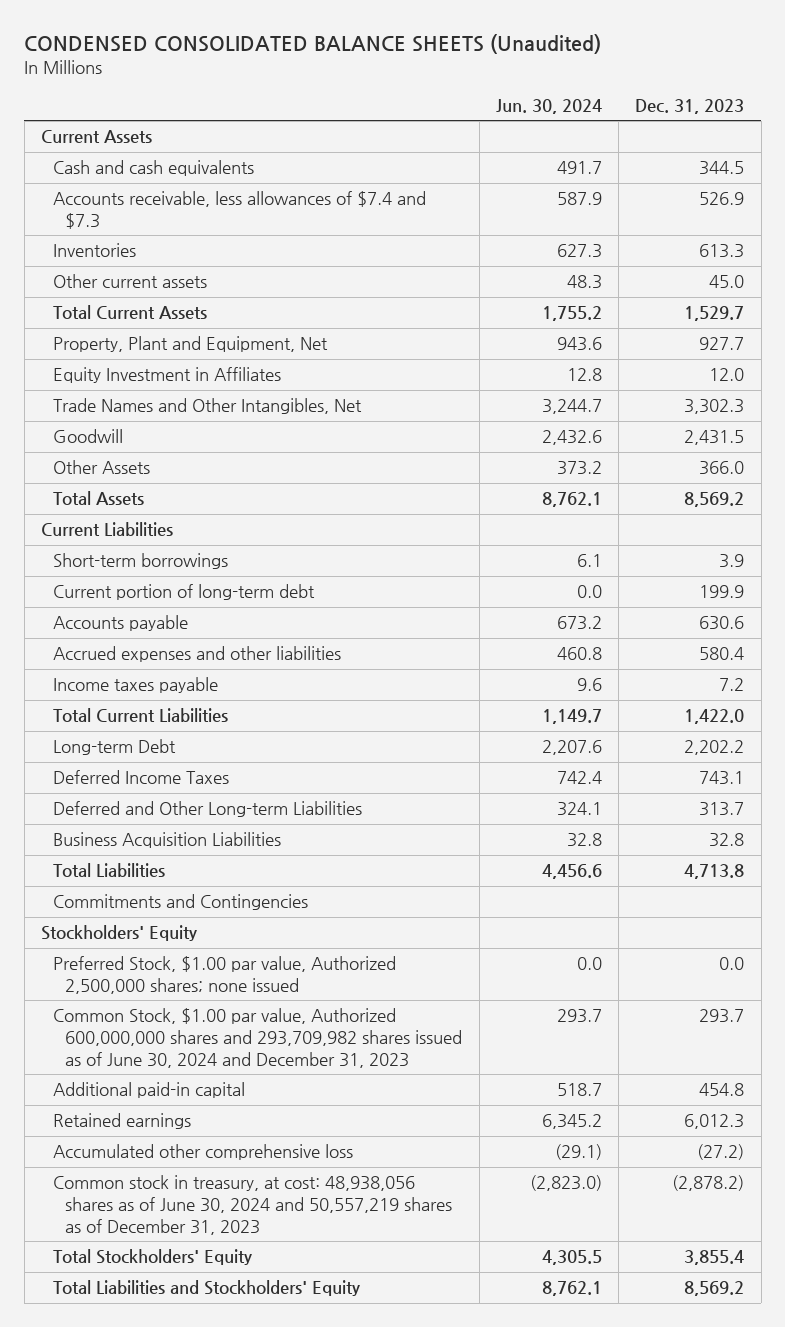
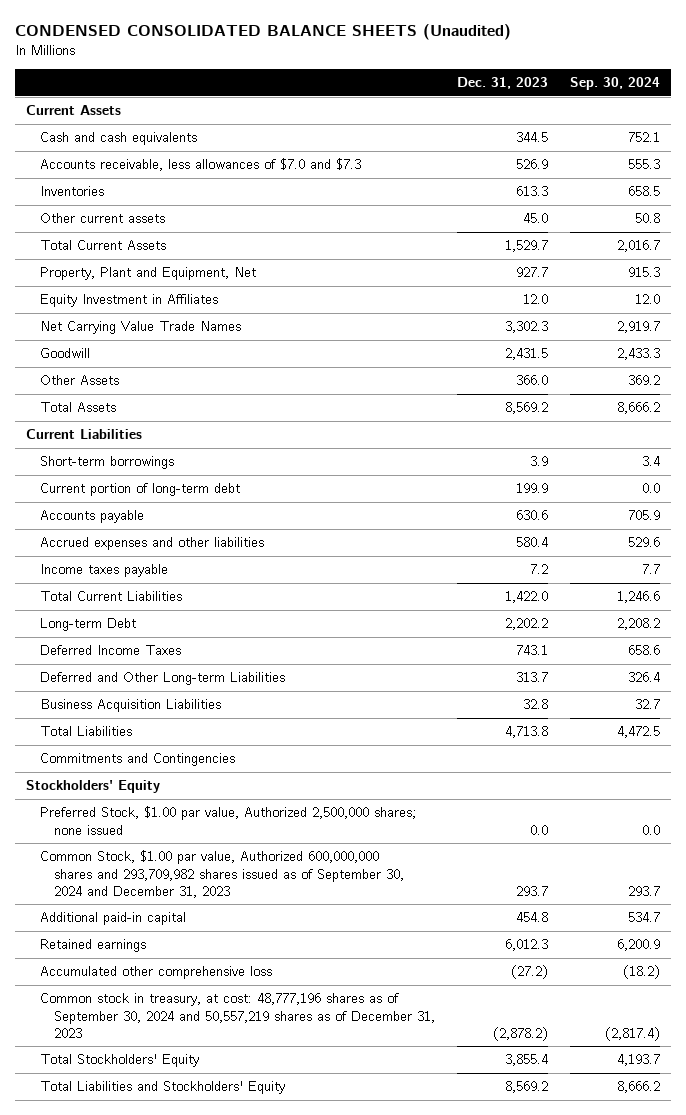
[495,99,602,115] Jun. 30, 2024 -> none
none -> [570,77,661,91] Sep. 30, 2024
[53,191,427,230] Accounts receivable, less allowances of $7.4 and $7.3 -> [39,158,361,172] Accounts receivable, less allowances of $7.0 and $7.3
[53,398,363,415] Trade Names and Other Intangibles, Net -> [39,321,241,335] Net Carrying Value Trade Names
[53,1008,463,1069] Common Stock, $1.00 par value, Authorized 600,000,000 shares and 293,709,982 shares issued as of June 30, 2024 and December 31, 2023 -> [39,850,405,898] Common Stock, $1.00 par value, Authorized 600,000,000 shares and 293,709,982 shares issued as of September 30, 2024 and December 31, 2023
[53,1175,453,1236] Common stock in treasury, at cost: 48,938,056 shares as of June 30, 2024 and 50,557,219 shares as of December 31, 2023 -> [39,993,436,1038] Common stock in treasury, at cost: 48,777,196 shares as of September 30, 2024 and 50,557,219 shares as of December 31, 2023

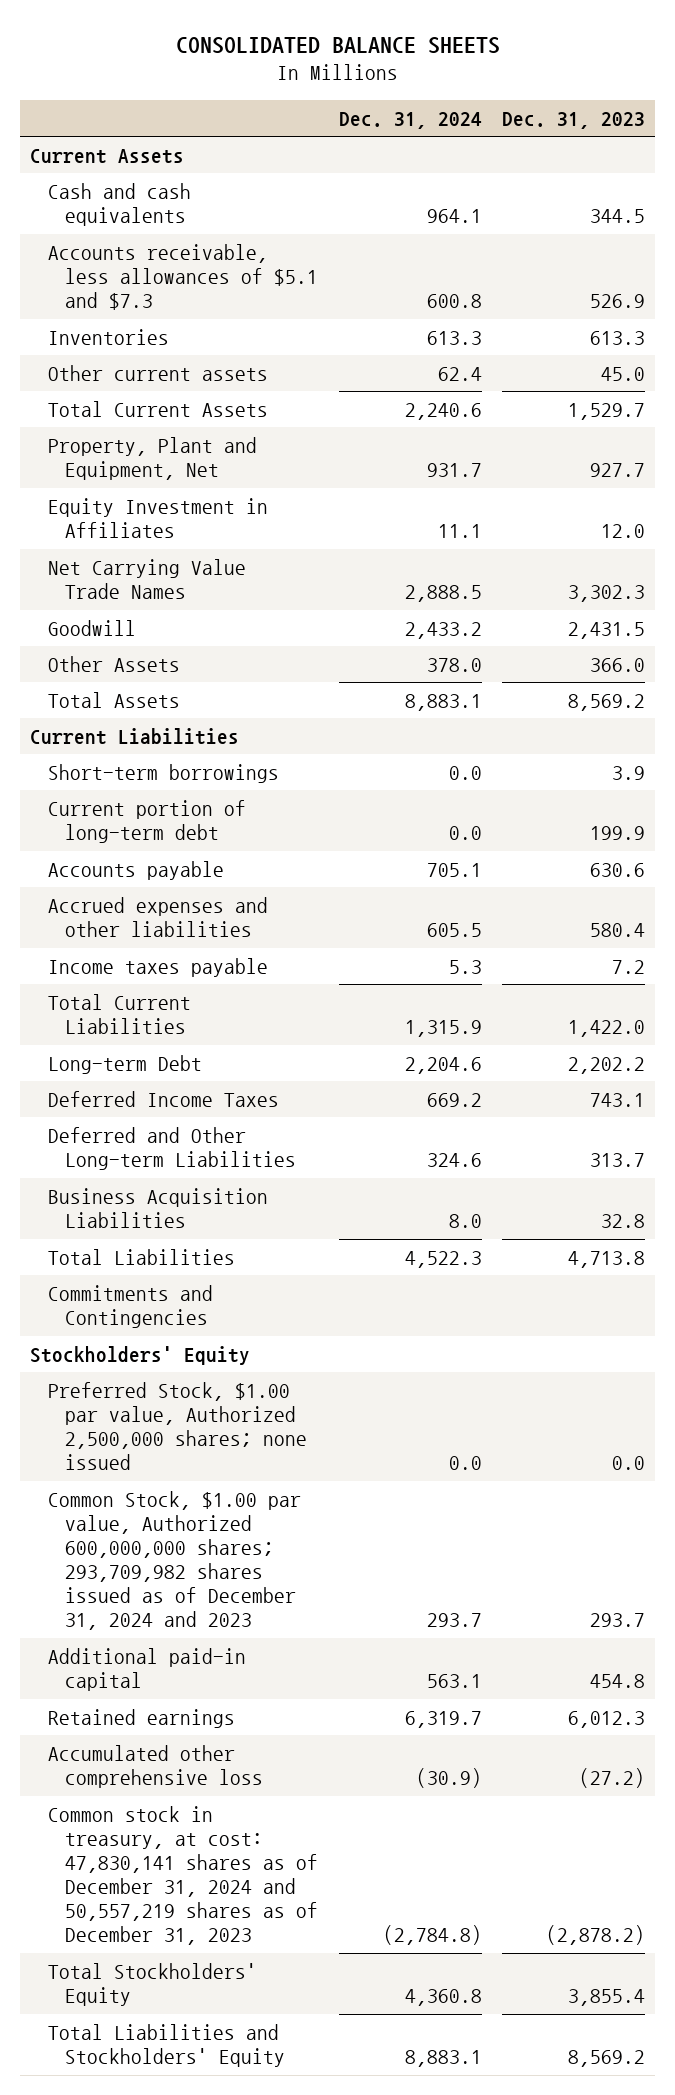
[14,24,511,41] CONDENSED CONSOLIDATED BALANCE SHEETS (Unaudited) -> [175,36,500,54] CONSOLIDATED BALANCE SHEETS
[570,77,661,91] Sep. 30, 2024 -> none
none -> [338,111,482,129] Dec. 31, 2024
[39,158,361,172] Accounts receivable, less allowances of $7.0 and $7.3 -> [47,243,319,310] Accounts receivable, less allowances of $5.1 and $7.3
[39,850,405,898] Common Stock, $1.00 par value, Authorized 600,000,000 shares and 293,709,982 shares issued as of September 30, 2024 and December 31, 2023 -> [47,1490,301,1631] Common Stock, $1.00 par value, Authorized 600,000,000 shares; 293,709,982 shares issued as of December 31, 2024 and 2023
[39,993,436,1038] Common stock in treasury, at cost: 48,777,196 shares as of September 30, 2024 and 50,557,219 shares as of December 31, 2023 -> [47,1805,319,1946] Common stock in treasury, at cost: 47,830,141 shares as of December 31, 2024 and 50,557,219 shares as of December 31, 2023

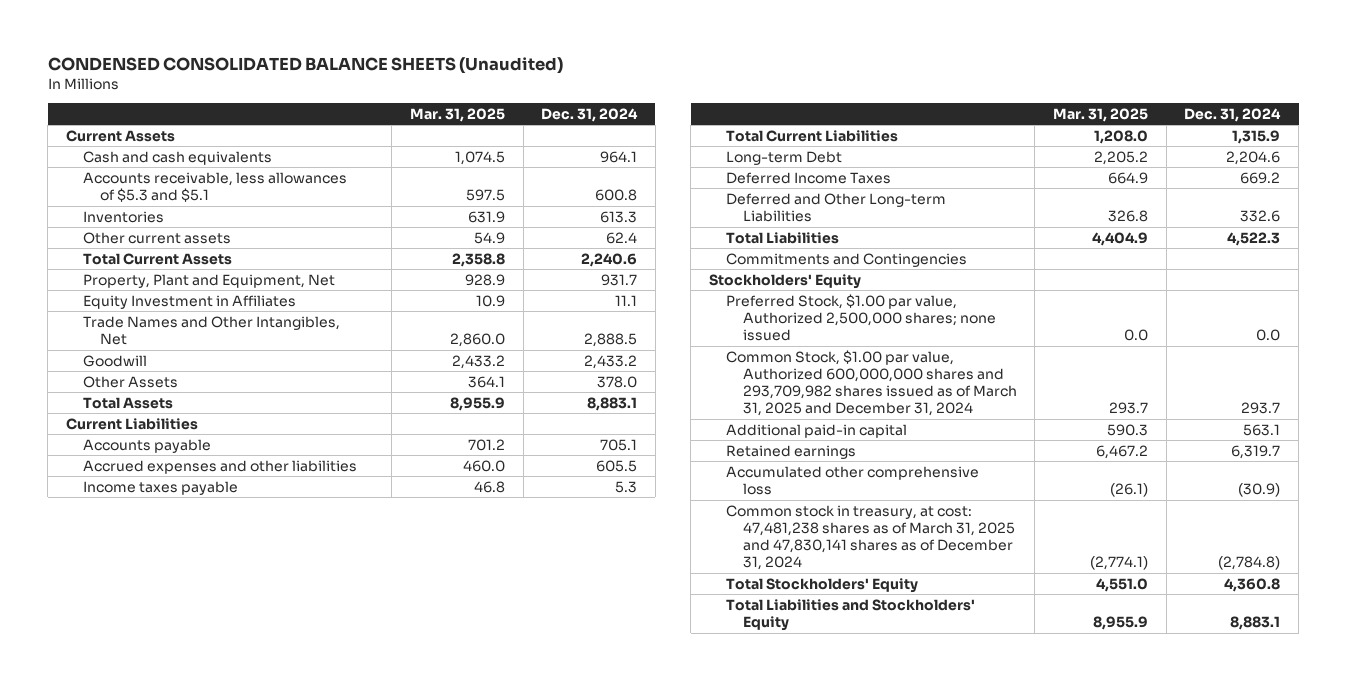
[175,36,500,54] CONSOLIDATED BALANCE SHEETS -> [47,56,563,74] CONDENSED CONSOLIDATED BALANCE SHEETS (Unaudited)
[502,111,646,129] Dec. 31, 2023 -> none
none -> [410,107,506,122] Mar. 31, 2025
[47,243,319,310] Accounts receivable, less allowances of $5.1 and $7.3 -> [82,171,347,202] Accounts receivable, less allowances of $5.3 and $5.1
[47,558,246,599] Net Carrying Value Trade Names -> [82,315,340,345] Trade Names and Other Intangibles, Net
[47,763,279,783] Short-term borrowings -> none
[47,799,246,843] Current portion of long-term debt -> none
[47,1187,268,1228] Business Acquisition Liabilities -> none
[426,1152,482,1167] 324.6 -> [1240,209,1281,222] 332.6
[47,1490,301,1631] Common Stock, $1.00 par value, Authorized 600,000,000 shares; 293,709,982 shares issued as of December 31, 2024 and 2023 -> [725,349,1017,417] Common Stock, $1.00 par value, Authorized 600,000,000 shares and 293,709,982 shares issued as of March 31, 2025 and December 31, 2024
[47,1805,319,1946] Common stock in treasury, at cost: 47,830,141 shares as of December 31, 2024 and 50,557,219 shares as of December 31, 2023 -> [725,504,1015,571] Common stock in treasury, at cost: 47,481,238 shares as of March 31, 2025 and 47,830,141 shares as of December 31, 2024

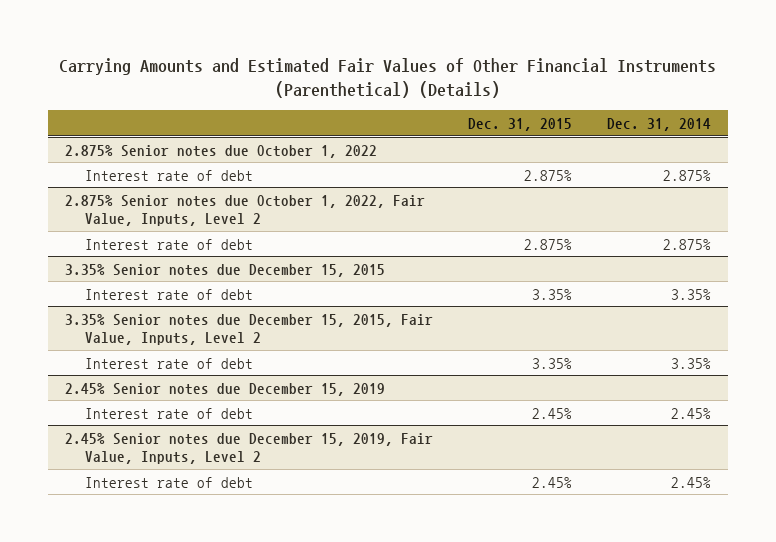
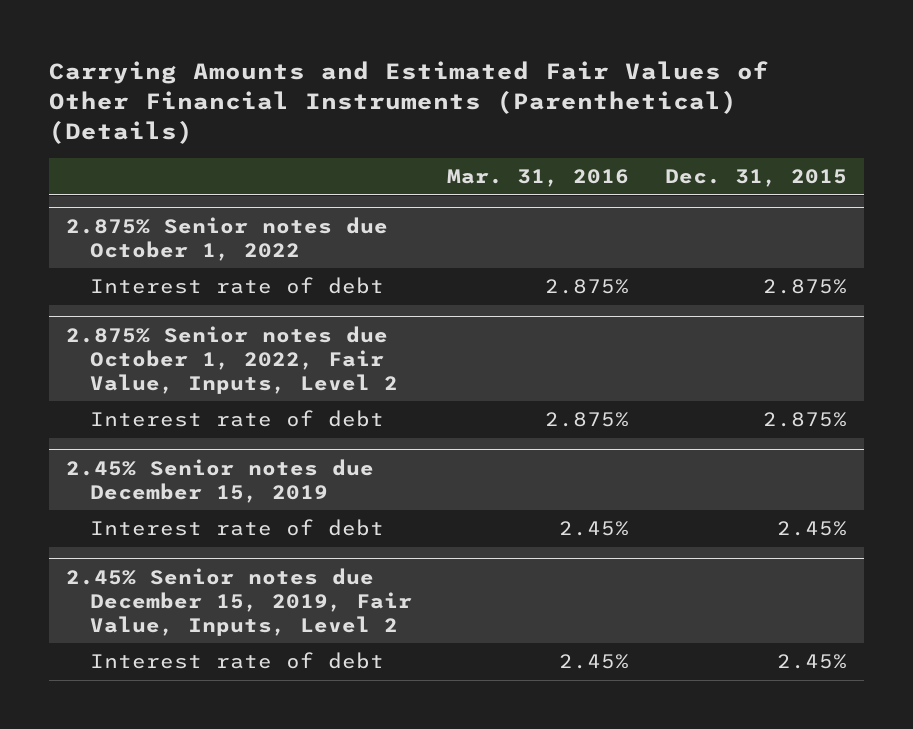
[606,117,711,131] Dec. 31, 2014 -> none
none -> [447,169,630,188] Mar. 31, 2016
[65,263,386,277] 3.35% Senior notes due December 15, 2015 -> none
[84,288,253,300] Interest rate of debt -> none
[65,313,434,346] 3.35% Senior notes due December 15, 2015, Fair Value, Inputs, Level 2 -> none
[84,357,253,369] Interest rate of debt -> none

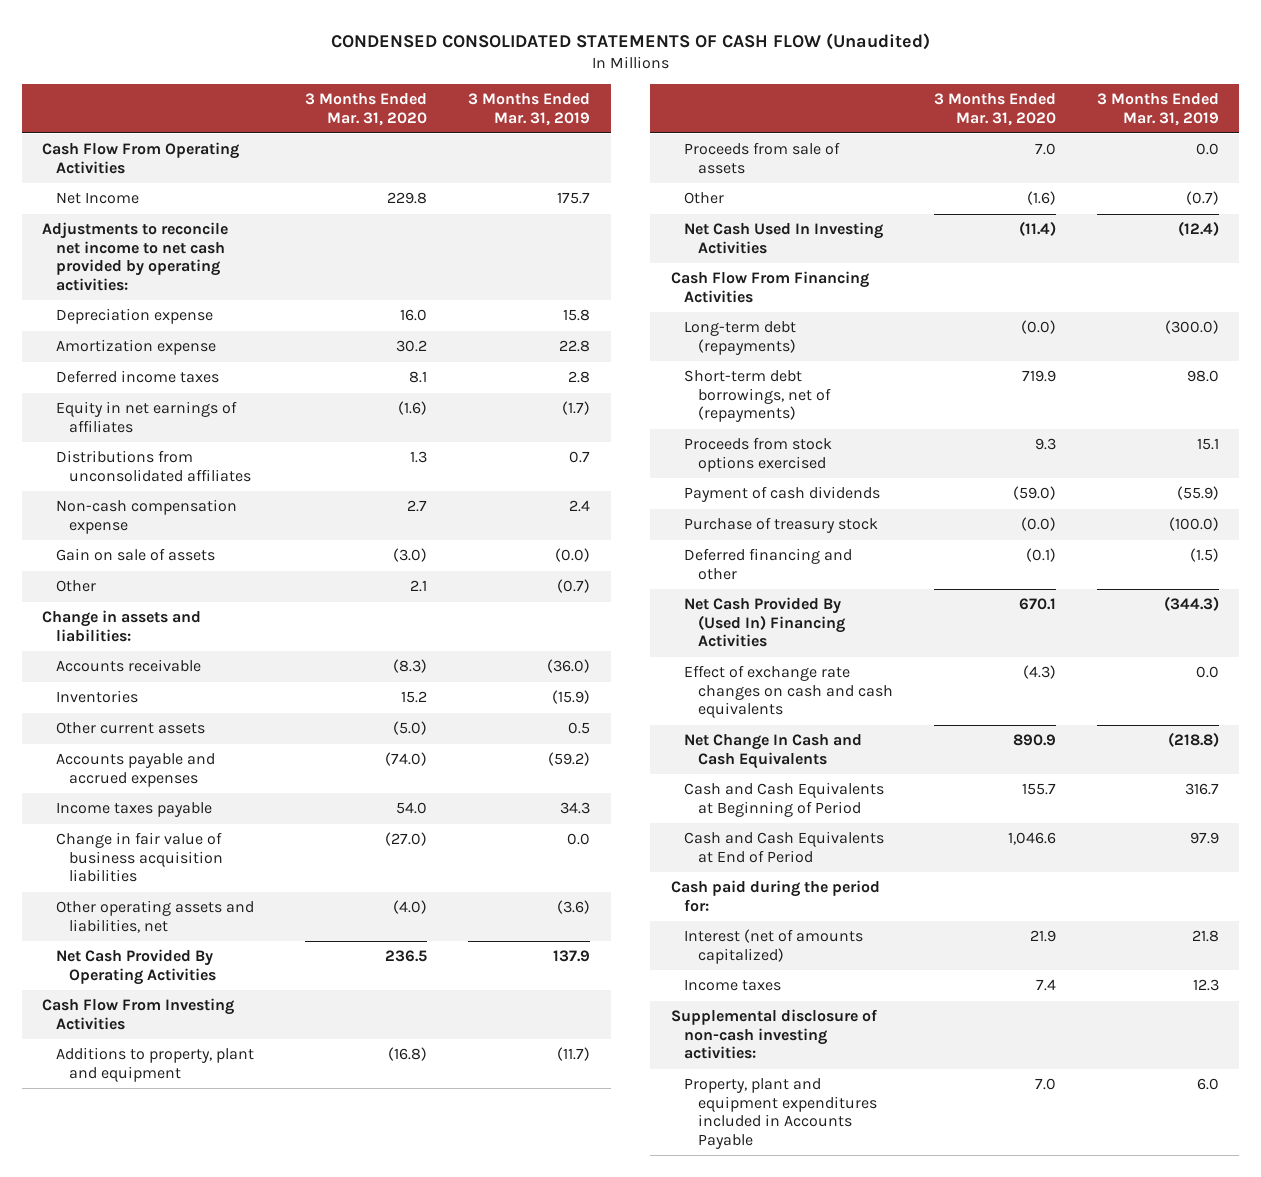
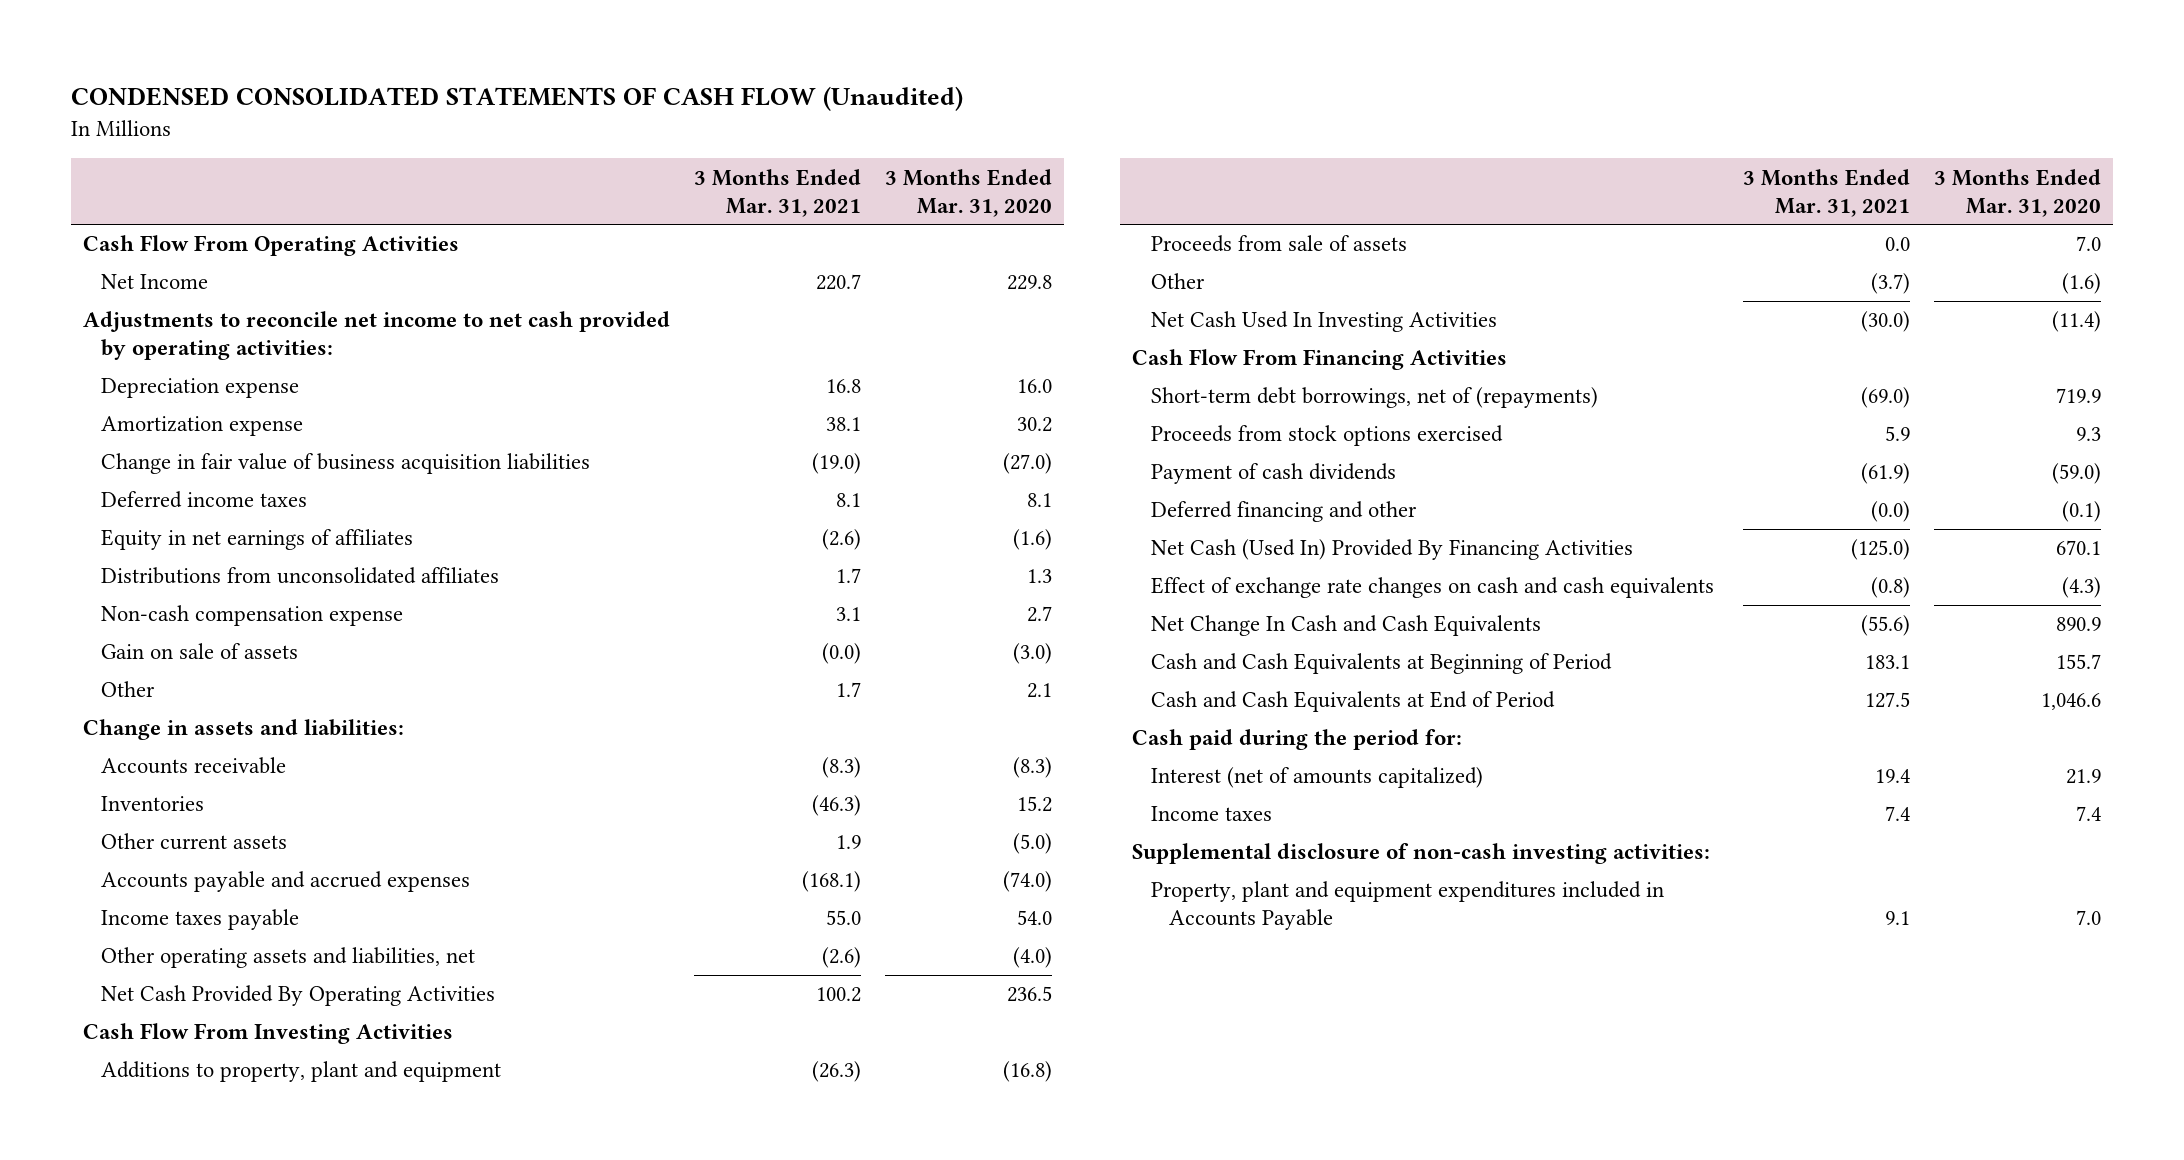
[468,93,591,126] 3 Months Ended Mar. 31, 2019 -> none
none -> [693,168,861,217] 3 Months Ended Mar. 31, 2021
[55,832,224,883] Change in fair value of business acquisition liabilities -> [101,453,591,475] Change in fair value of business acquisition liabilities
[684,321,797,355] Long-term debt (repayments) -> none
[684,517,879,534] Purchase of treasury stock -> none
[684,597,845,648] Net Cash Provided By (Used In) Financing Activities -> [1150,539,1633,561] Net Cash (Used In) Provided By Financing Activities

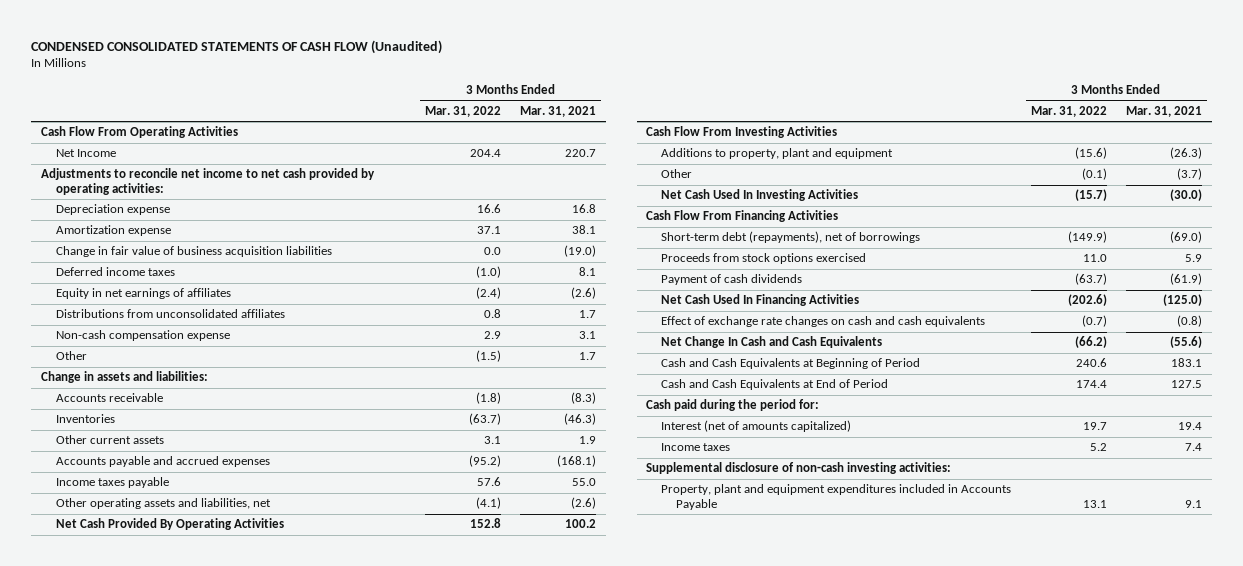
[884,168,1052,217] 3 Months Ended Mar. 31, 2020 -> none
none -> [425,105,502,117] Mar. 31, 2022
[101,643,299,660] Gain on sale of assets -> none
[1150,235,1407,253] Proceeds from sale of assets -> none
[1150,387,1598,409] Short-term debt borrowings, net of (repayments) -> [661,231,921,244] Short-term debt (repayments), net of borrowings
[1150,501,1417,523] Deferred financing and other -> none
[1150,539,1633,561] Net Cash (Used In) Provided By Financing Activities -> [661,294,860,307] Net Cash Used In Financing Activities

